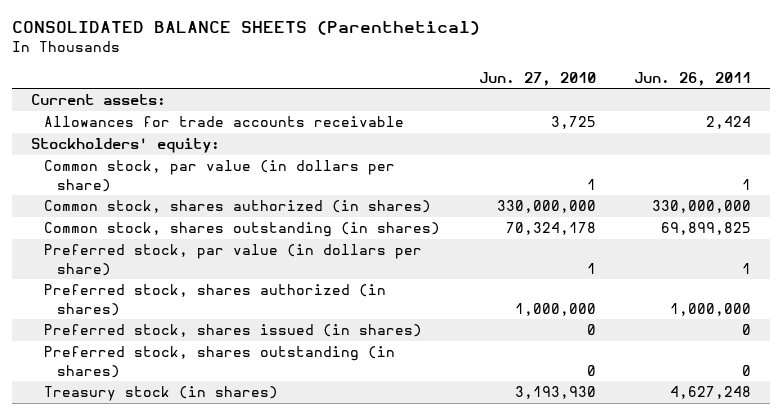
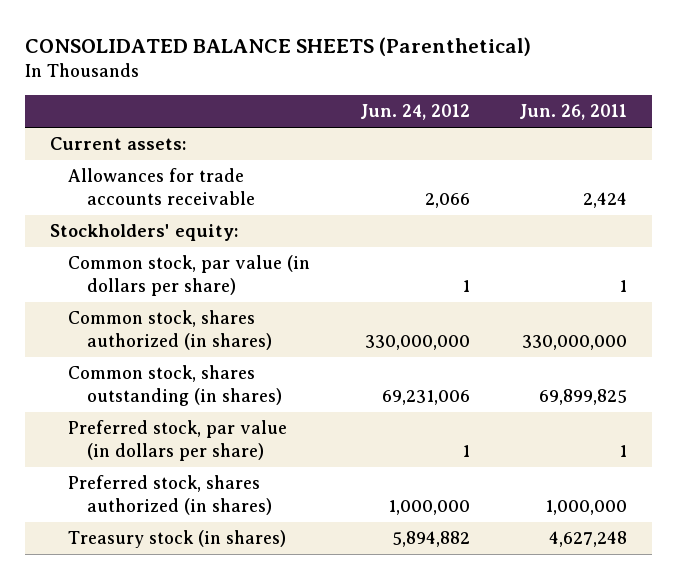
[478,71,596,86] Jun. 27, 2010 -> none
none -> [359,104,470,121] Jun. 24, 2012
[44,324,423,338] Preferred stock, shares issued (in shares) -> none
[44,346,396,378] Preferred stock, shares outstanding (in shares) -> none

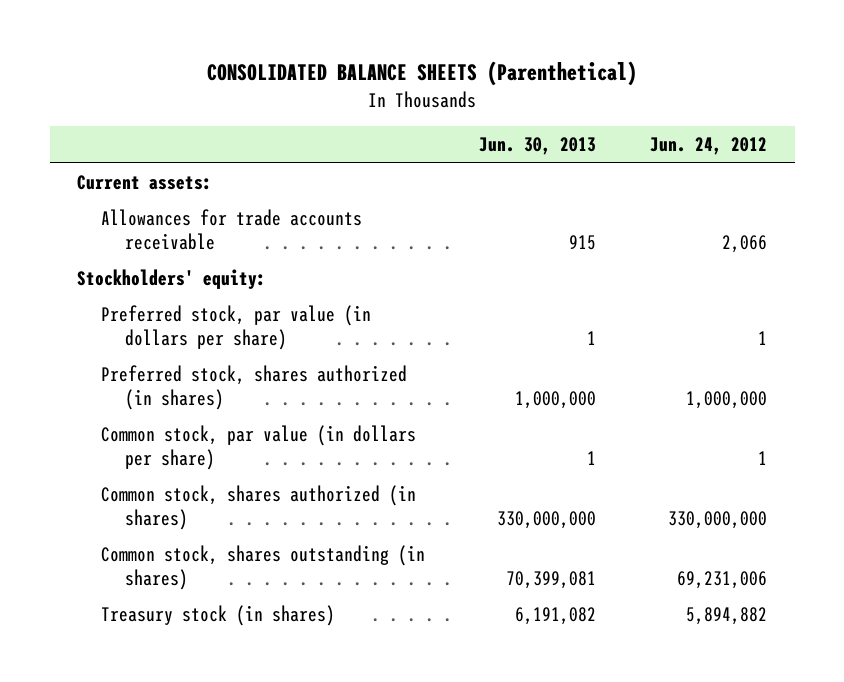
[519,104,628,121] Jun. 26, 2011 -> none
none -> [479,137,597,156] Jun. 30, 2013
[68,420,288,461] Preferred stock, par value (in dollars per share) -> [100,304,371,351] Preferred stock, par value (in dollars per share)
[68,475,272,515] Preferred stock, shares authorized (in shares) -> [100,364,407,411] Preferred stock, shares authorized (in shares)

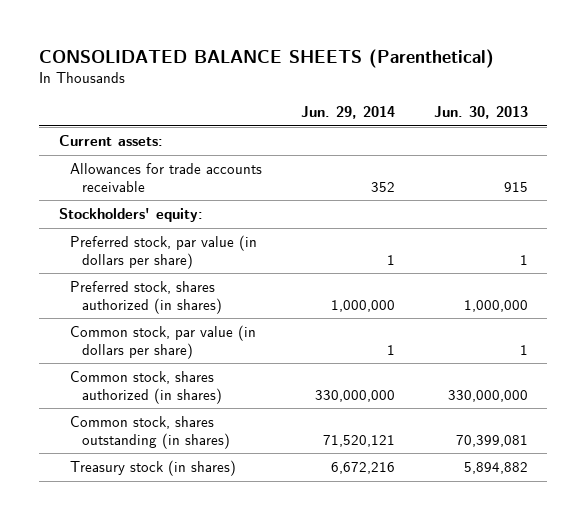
[650,137,768,156] Jun. 24, 2012 -> none
none -> [301,106,396,120] Jun. 29, 2014
[515,606,597,625] 6,191,082 -> [464,462,529,475] 5,894,882

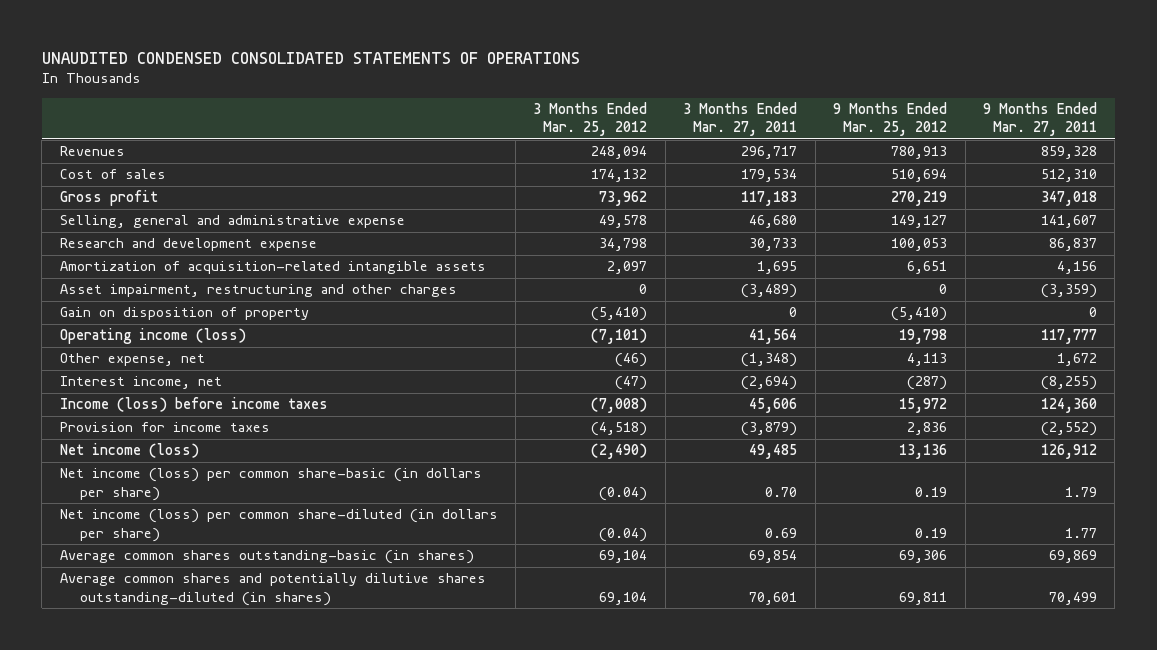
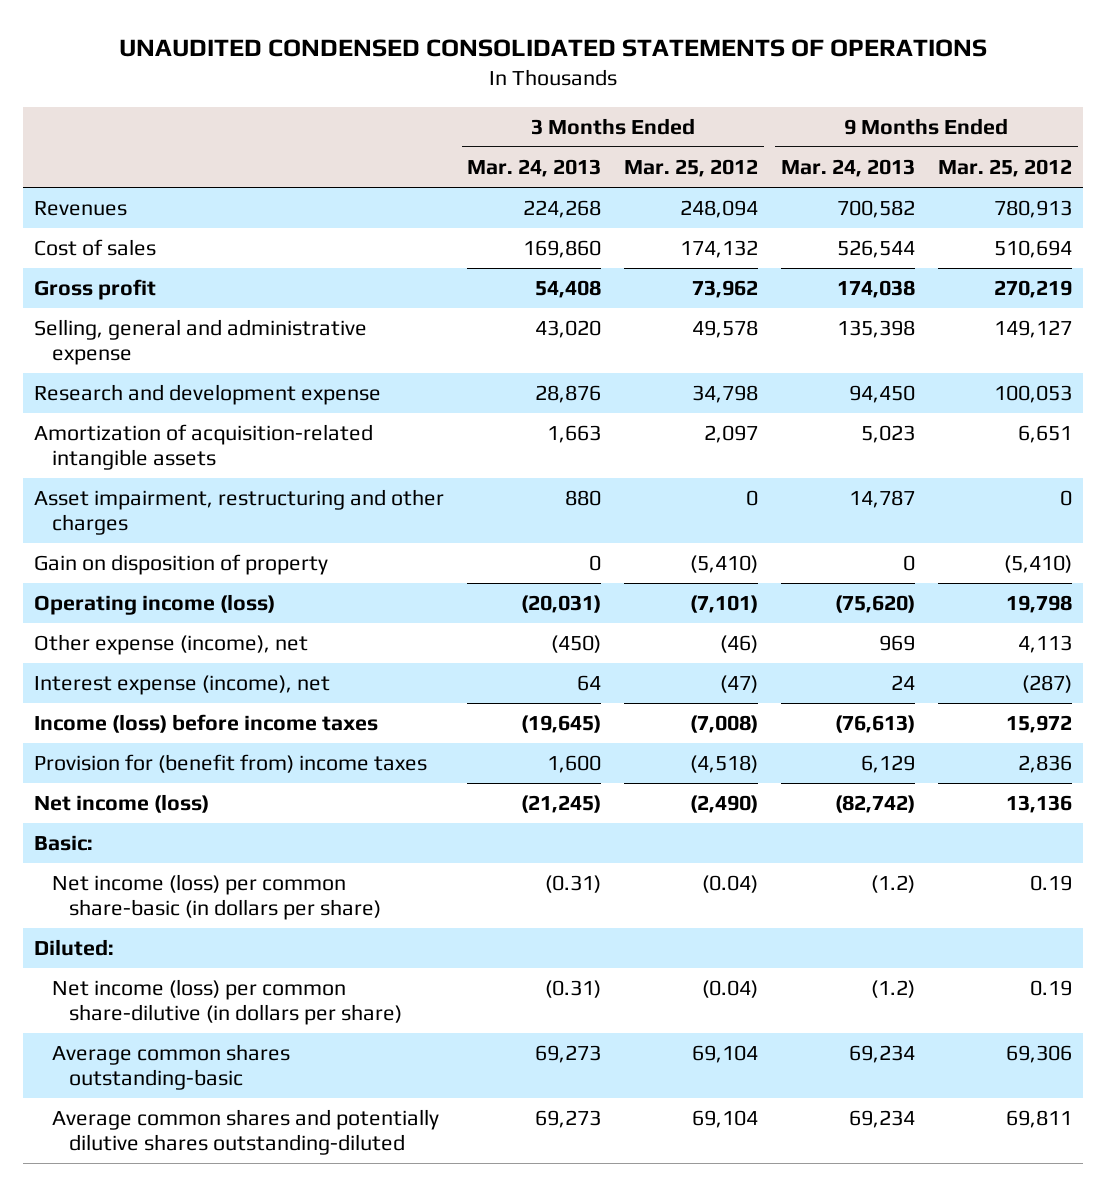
[683,101,798,137] 3 Months Ended Mar. 27, 2011 -> none
[982,101,1097,137] 9 Months Ended Mar. 27, 2011 -> none
none -> [467,159,602,178] Mar. 24, 2013
none -> [780,159,915,178] Mar. 24, 2013
[59,353,205,367] Other expense, net -> [34,634,309,656] Other expense (income), net
[59,376,222,390] Interest income, net -> [34,675,331,696] Interest expense (income), net
[59,422,270,433] Provision for income taxes -> [34,754,428,774] Provision for (benefit from) income taxes
none -> [34,835,94,852] Basic:
none -> [34,939,115,957] Diluted:
[59,509,498,542] Net income (loss) per common share-diluted (in dollars per share) -> [51,979,403,1026] Net income (loss) per common share-dilutive (in dollars per share)
[59,550,474,565] Average common shares outstanding-basic (in shares) -> [51,1044,290,1091] Average common shares outstanding-basic
[59,573,486,606] Average common shares and potentially dilutive shares outstanding-diluted (in shares) -> [51,1109,439,1156] Average common shares and potentially dilutive shares outstanding-diluted

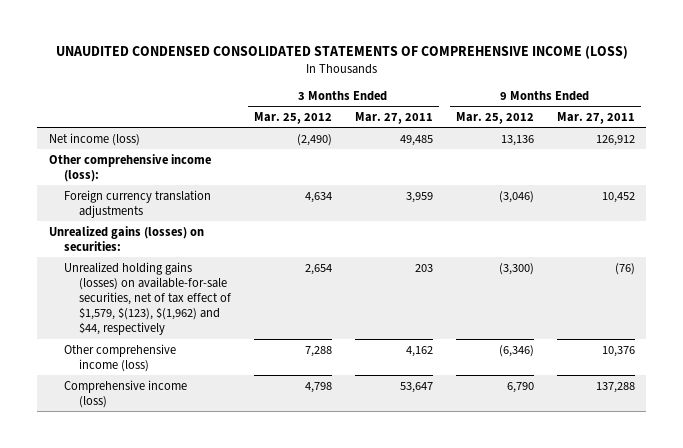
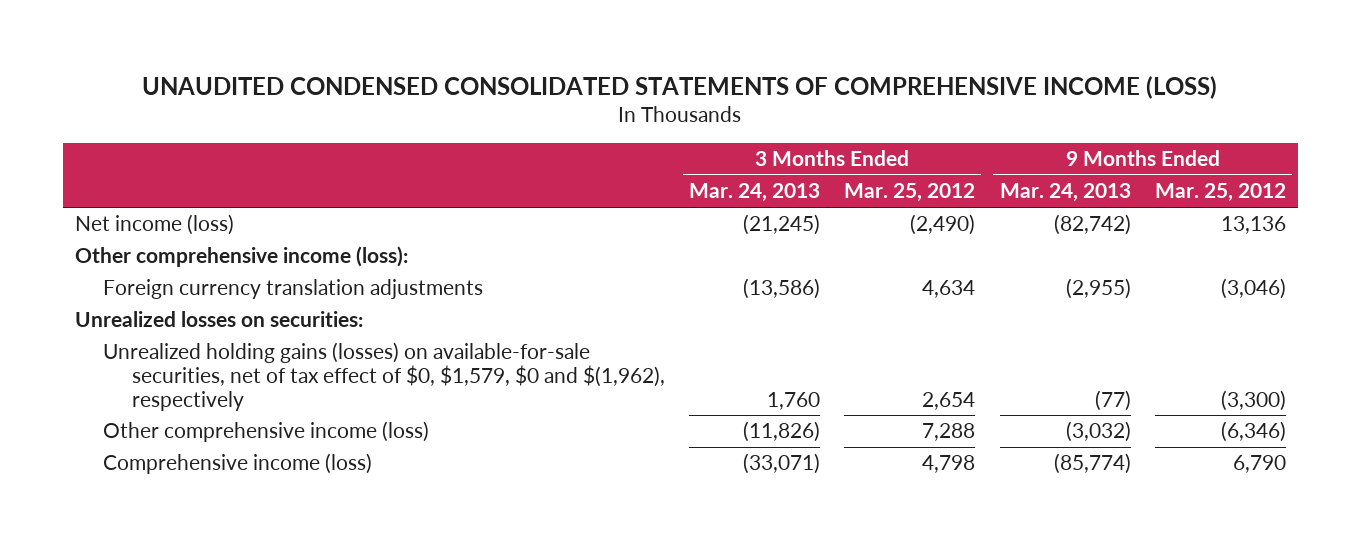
[354,111,433,124] Mar. 27, 2011 -> none
[556,111,635,124] Mar. 27, 2011 -> none
none -> [688,183,820,203] Mar. 24, 2013
none -> [999,183,1131,203] Mar. 24, 2013
[48,225,204,251] Unrealized gains (losses) on securities: -> [75,311,364,328] Unrealized losses on securities:
[63,261,232,336] Unrealized holding gains (losses) on available-for-sale securities, net of tax effect of $1,579, $(123), $(1,962) and $44, respectively -> [103,342,665,411] Unrealized holding gains (losses) on available-for-sale securities, net of tax effect of $0, $1,579, $0 and $(1,962), respectively

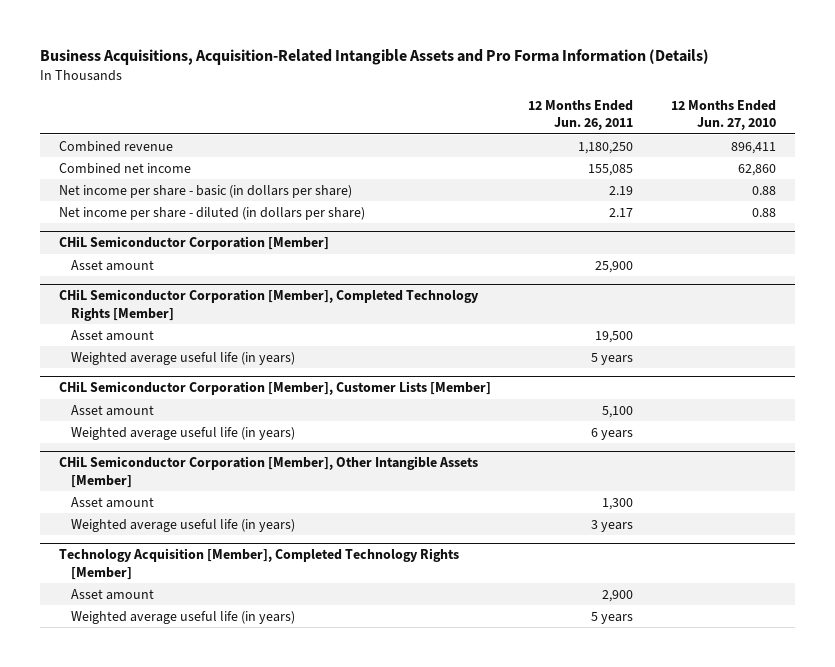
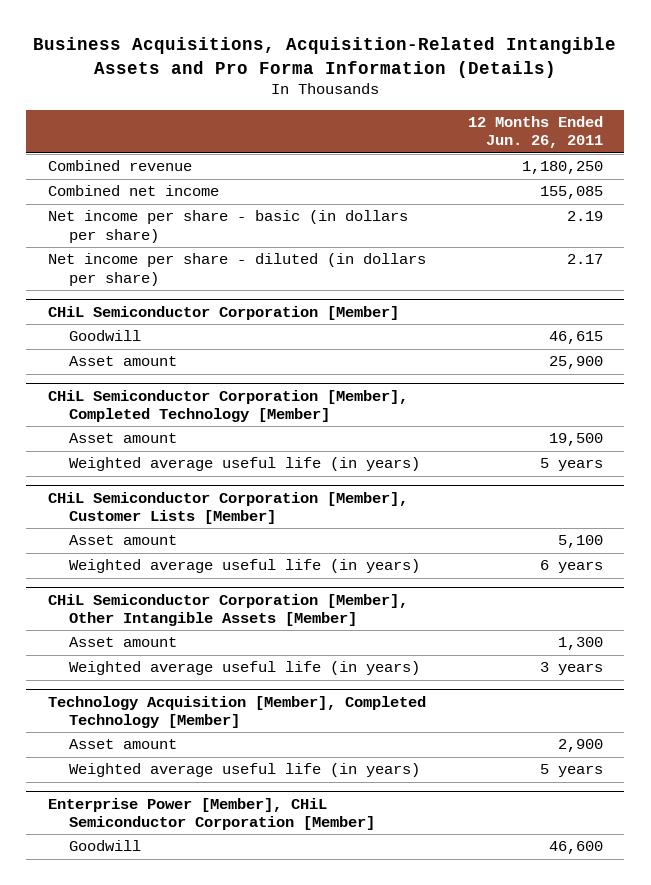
[671,99,777,131] 12 Months Ended Jun. 27, 2010 -> none
none -> [68,330,141,342] Goodwill
[58,289,479,321] CHiL Semiconductor Corporation [Member], Completed Technology Rights [Member] -> [47,389,408,423] CHiL Semiconductor Corporation [Member], Completed Technology [Member]
[58,548,459,580] Technology Acquisition [Member], Completed Technology Rights [Member] -> [47,695,426,729] Technology Acquisition [Member], Completed Technology [Member]
none -> [47,797,375,831] Enterprise Power [Member], CHiL Semiconductor Corporation [Member]
none -> [68,840,141,852] Goodwill

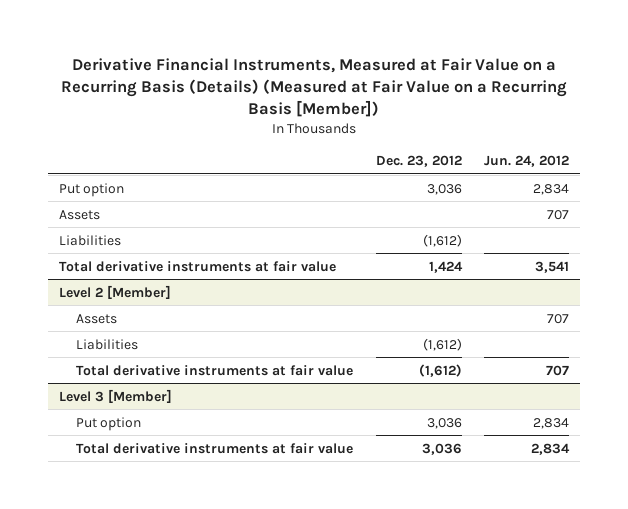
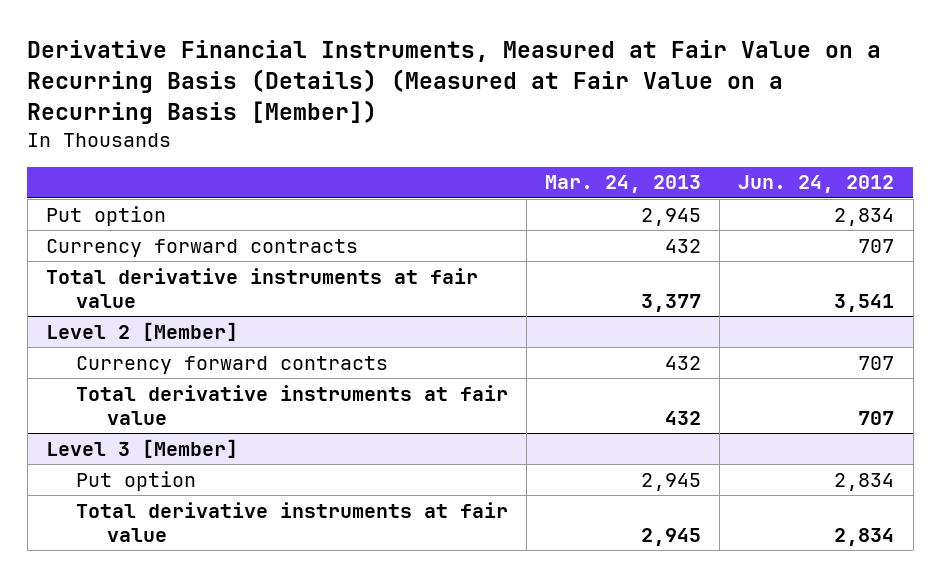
[375,155,462,168] Dec. 23, 2012 -> none
none -> [545,175,702,194] Mar. 24, 2013
[59,234,122,246] Liabilities -> none
[59,209,101,220] Assets -> [45,238,358,257] Currency forward contracts
[76,338,139,350] Liabilities -> none
[76,313,118,324] Assets -> [76,355,389,374] Currency forward contracts

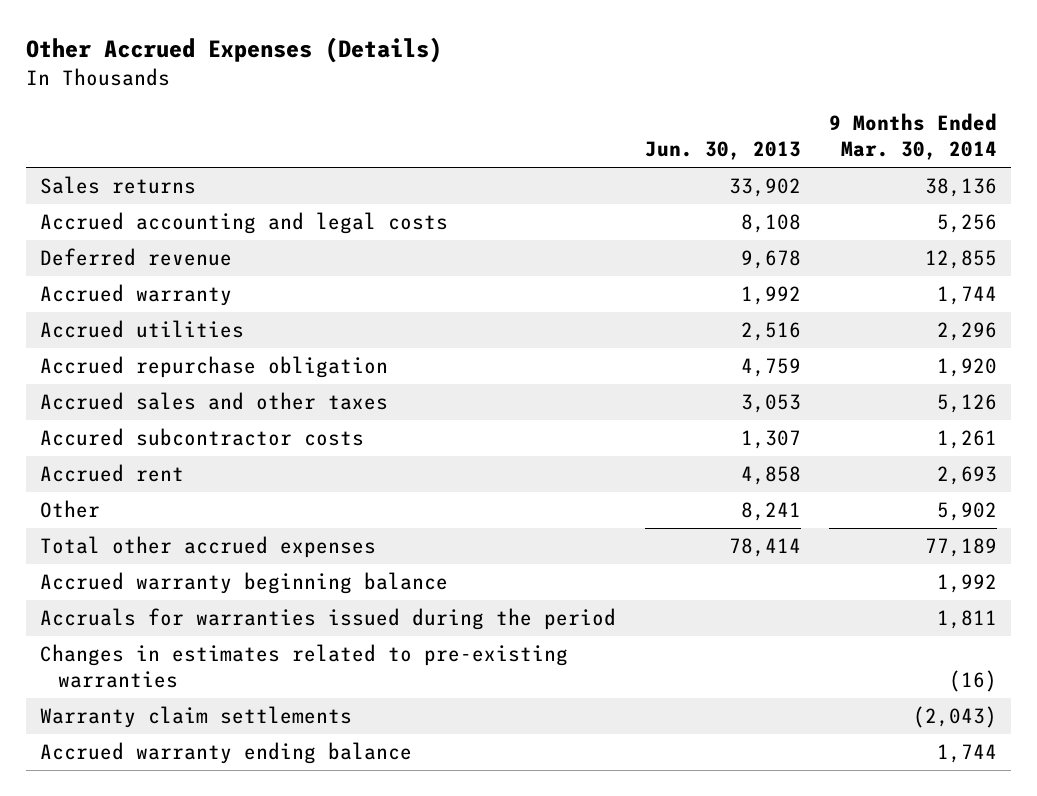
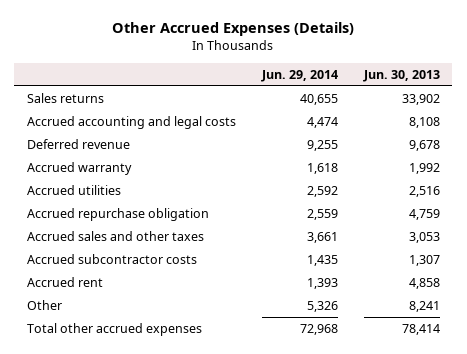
[829,113,998,161] 9 Months Ended Mar. 30, 2014 -> none
none -> [260,69,338,82] Jun. 29, 2014
[40,428,365,447] Accured subcontractor costs -> [26,253,197,264] Accrued subcontractor costs
[40,572,449,595] Accrued warranty beginning balance -> none
[40,608,617,631] Accruals for warranties issued during the period -> none
[40,644,569,688] Changes in estimates related to pre-existing warranties -> none
[40,706,353,729] Warranty claim settlements -> none
[40,742,413,765] Accrued warranty ending balance -> none

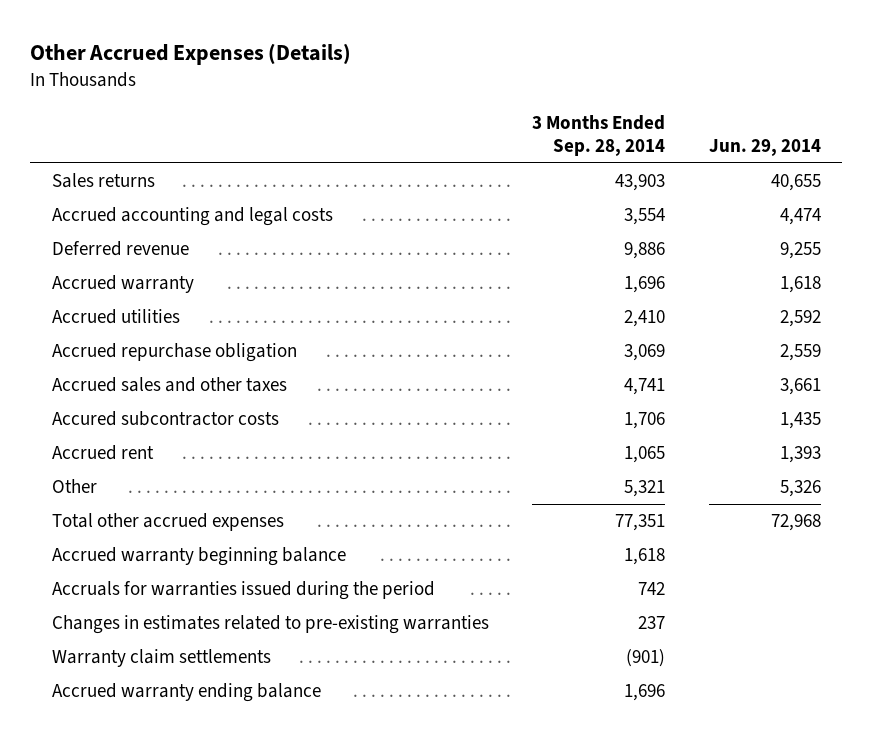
[362,69,440,82] Jun. 30, 2013 -> none
none -> [532,114,666,157] 3 Months Ended Sep. 28, 2014
[26,253,197,264] Accrued subcontractor costs -> [52,411,280,427] Accured subcontractor costs
none -> [52,547,347,567] Accrued warranty beginning balance
none -> [52,581,436,601] Accruals for warranties issued during the period
none -> [52,615,490,635] Changes in estimates related to pre-existing warranties
none -> [52,649,272,668] Warranty claim settlements
none -> [52,683,322,703] Accrued warranty ending balance

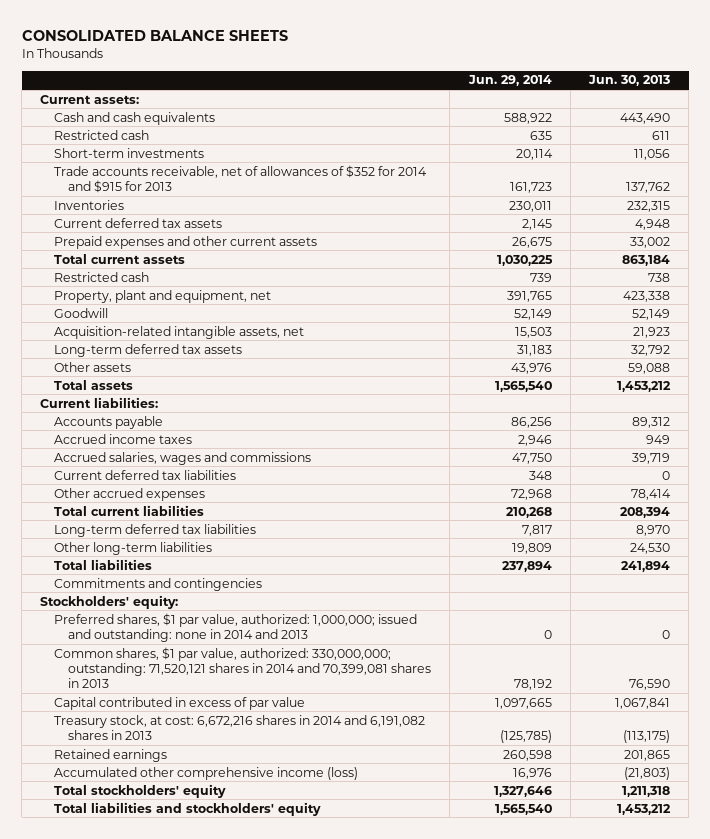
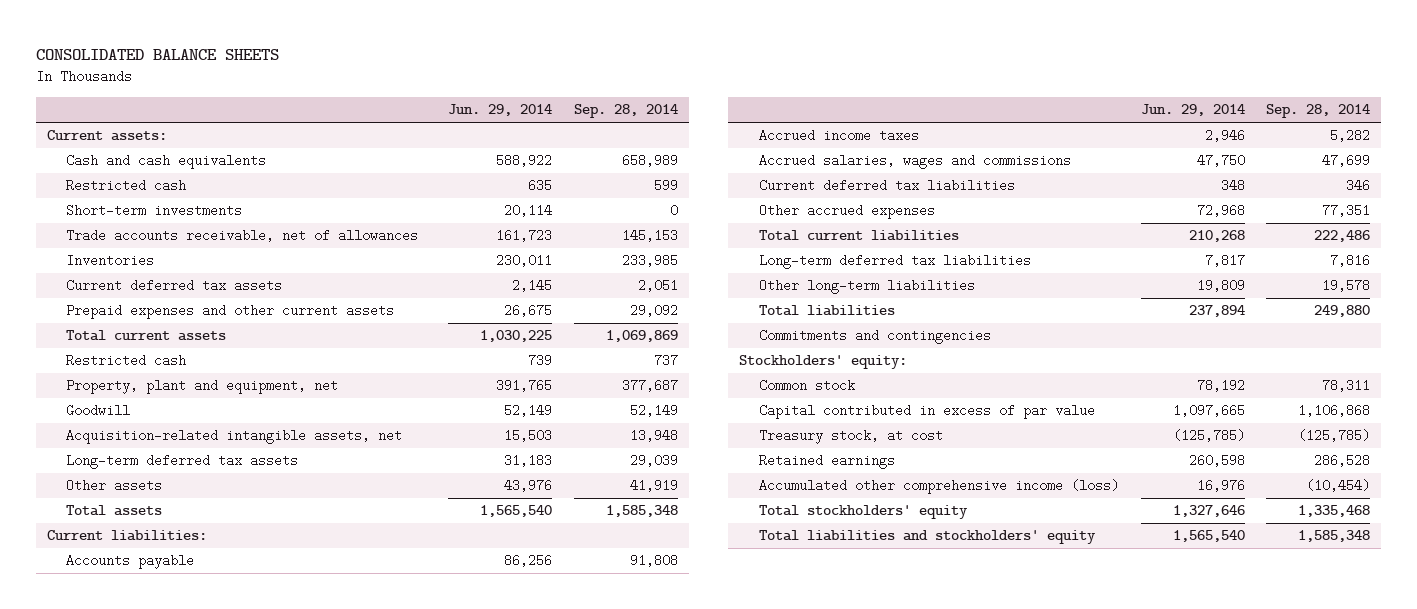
[587,75,670,87] Jun. 30, 2013 -> none
none -> [574,104,679,119] Sep. 28, 2014
[54,164,428,194] Trade accounts receivable, net of allowances of $352 for 2014 and $915 for 2013 -> [66,229,419,243] Trade accounts receivable, net of allowances
[54,612,418,643] Preferred shares, $1 par value, authorized: 1,000,000; issued and outstanding: none in 2014 and 2013 -> none
[54,646,432,689] Common shares, $1 par value, authorized: 330,000,000; outstanding: 71,520,121 shares in 2014 and 70,399,081 shares in 2013 -> [758,379,855,393] Common stock
[54,714,426,741] Treasury stock, at cost: 6,672,216 shares in 2014 and 6,191,082 shares in 2013 -> [758,429,943,445] Treasury stock, at cost

